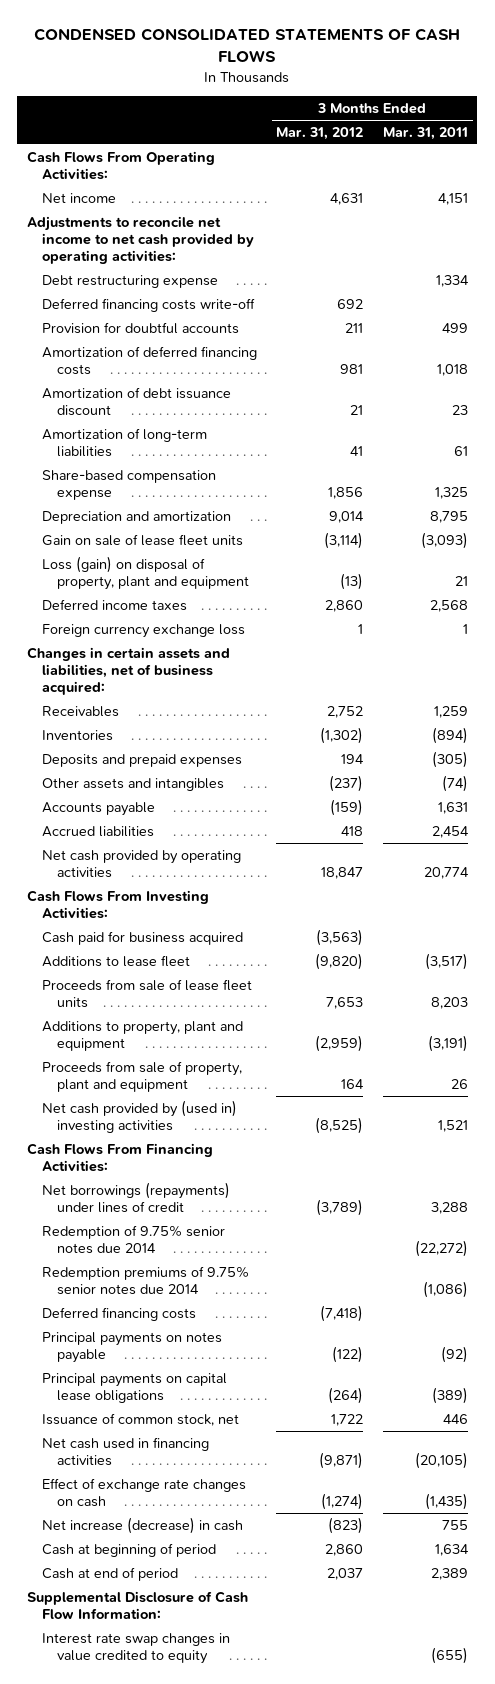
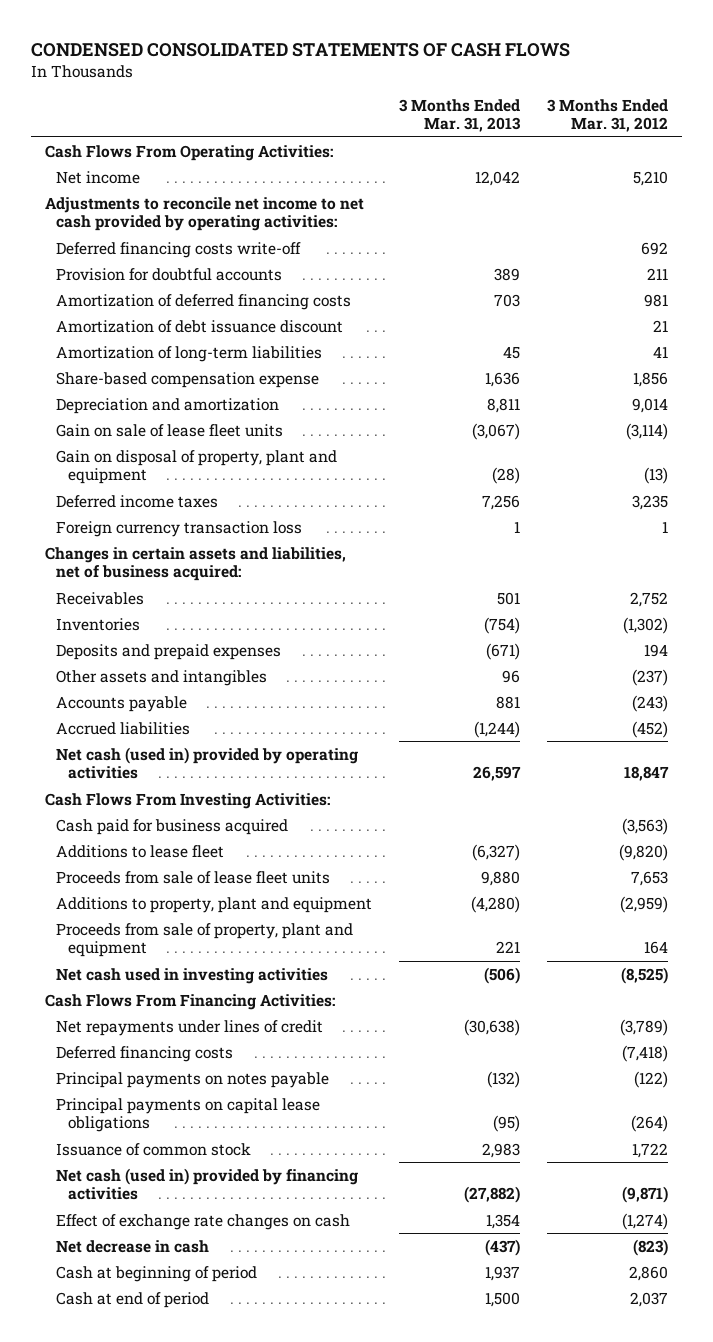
[382,126,468,140] Mar. 31, 2011 -> none
none -> [399,99,522,133] 3 Months Ended Mar. 31, 2013
[330,192,364,205] 4,631 -> [633,170,669,186] 5,210
[42,274,219,288] Debt restructuring expense -> none
[42,555,250,590] Loss (gain) on disposal of property, plant and equipment -> [56,449,338,485] Gain on disposal of property, plant and equipment
[325,599,364,612] 2,860 -> [632,494,669,510] 3,235
[42,623,246,638] Foreign currency exchange loss -> [56,520,303,537] Foreign currency transaction loss
[330,798,364,816] (159) -> [632,694,669,712] (243)
[341,825,364,836] 418 -> [632,720,669,738] (452)
[42,849,242,878] Net cash provided by operating activities -> [56,746,359,780] Net cash (used in) provided by operating activities
[42,1099,238,1133] Net cash provided by (used in) investing activities -> [56,967,329,984] Net cash used in investing activities
[42,1224,226,1254] Redemption of 9.75% senior notes due 2014 -> none
[42,1265,250,1295] Redemption premiums of 9.75% senior notes due 2014 -> none
[42,1181,231,1213] Net borrowings (repayments) under lines of credit -> [56,1019,324,1036] Net repayments under lines of credit
[42,1412,240,1426] Issuance of common stock, net -> [56,1142,252,1156] Issuance of common stock
[42,1436,210,1466] Net cash used in financing activities -> [56,1167,359,1201] Net cash (used in) provided by financing activities
[42,1516,244,1534] Net increase (decrease) in cash -> [56,1239,210,1253] Net decrease in cash
[26,1590,248,1619] Supplemental Disclosure of Cash Flow Information: -> none
[42,1632,231,1664] Interest rate swap changes in value credited to equity -> none

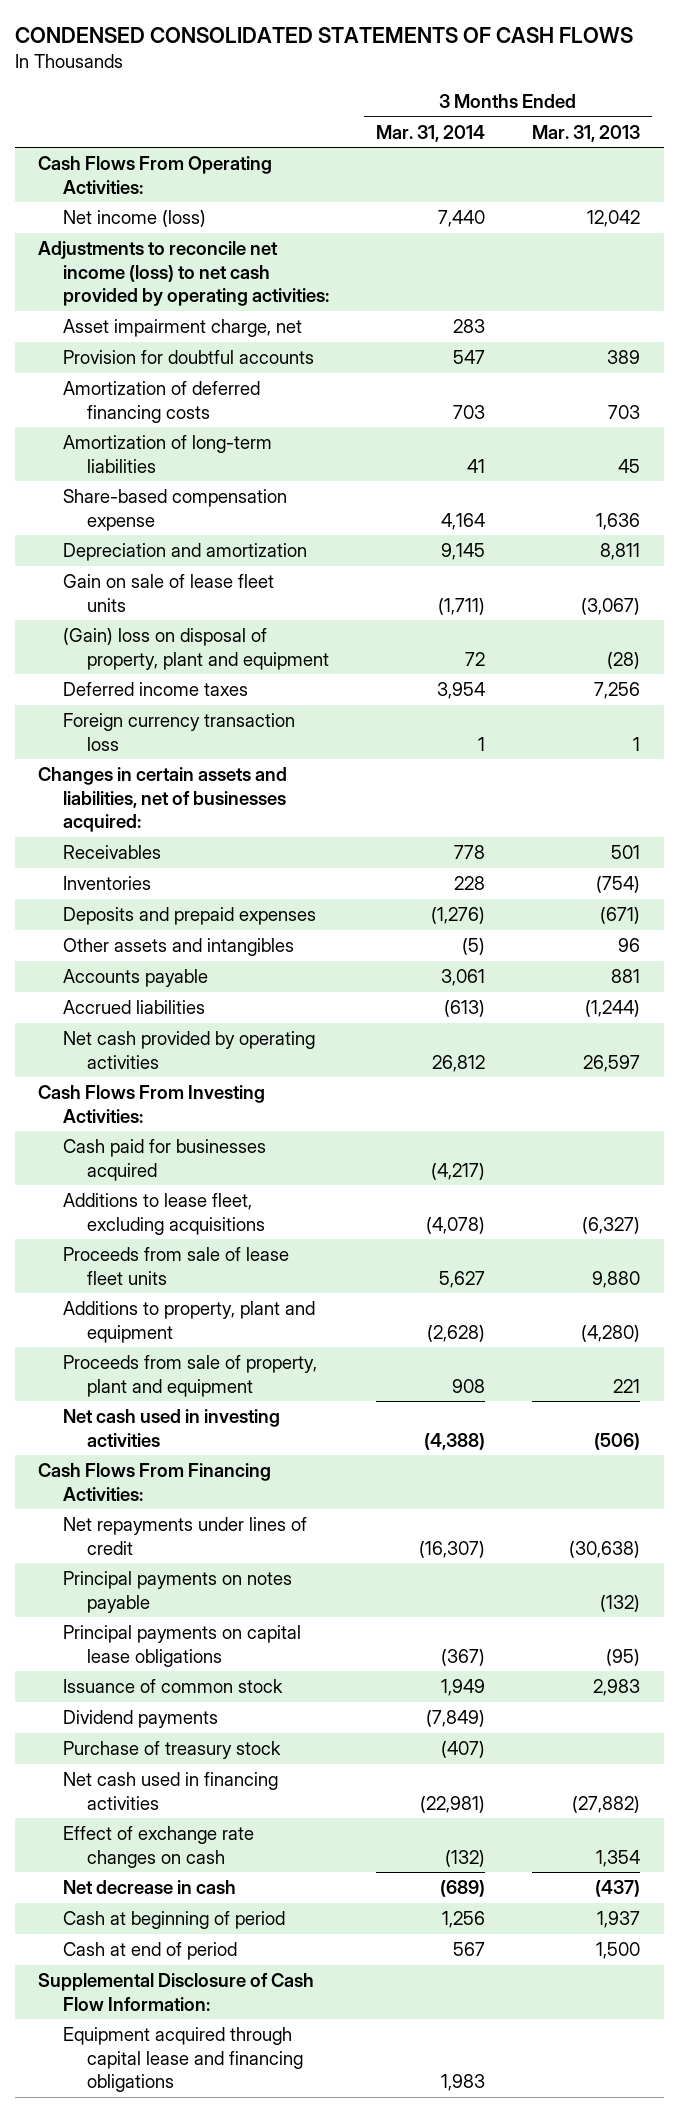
[547,99,669,133] 3 Months Ended Mar. 31, 2012 -> none
none -> [375,124,485,142] Mar. 31, 2014
[56,241,302,258] Deferred financing costs write-off -> none
[56,170,141,184] Net income -> [62,209,206,227] Net income (loss)
[44,196,364,232] Adjustments to reconcile net income to net cash provided by operating activities: -> [38,240,329,307] Adjustments to reconcile net income (loss) to net cash provided by operating activities:
none -> [62,318,302,337] Asset impairment charge, net
[56,319,344,333] Amortization of debt issuance discount -> none
[56,449,338,485] Gain on disposal of property, plant and equipment -> [62,627,329,670] (Gain) loss on disposal of property, plant and equipment
[44,546,346,582] Changes in certain assets and liabilities, net of business acquired: -> [38,766,288,833] Changes in certain assets and liabilities, net of businesses acquired:
[56,746,359,780] Net cash (used in) provided by operating activities -> [62,1030,315,1069] Net cash provided by operating activities
[56,818,289,835] Cash paid for business acquired -> [62,1138,266,1181] Cash paid for businesses acquired
[56,844,225,858] Additions to lease fleet -> [62,1192,265,1235] Additions to lease fleet, excluding acquisitions
[56,1045,234,1062] Deferred financing costs -> none
none -> [62,1709,218,1728] Dividend payments
none -> [62,1740,281,1759] Purchase of treasury stock
[56,1167,359,1201] Net cash (used in) provided by financing activities -> [62,1771,278,1810] Net cash used in financing activities
none -> [38,1972,315,2011] Supplemental Disclosure of Cash Flow Information:
none -> [62,2026,303,2093] Equipment acquired through capital lease and financing obligations

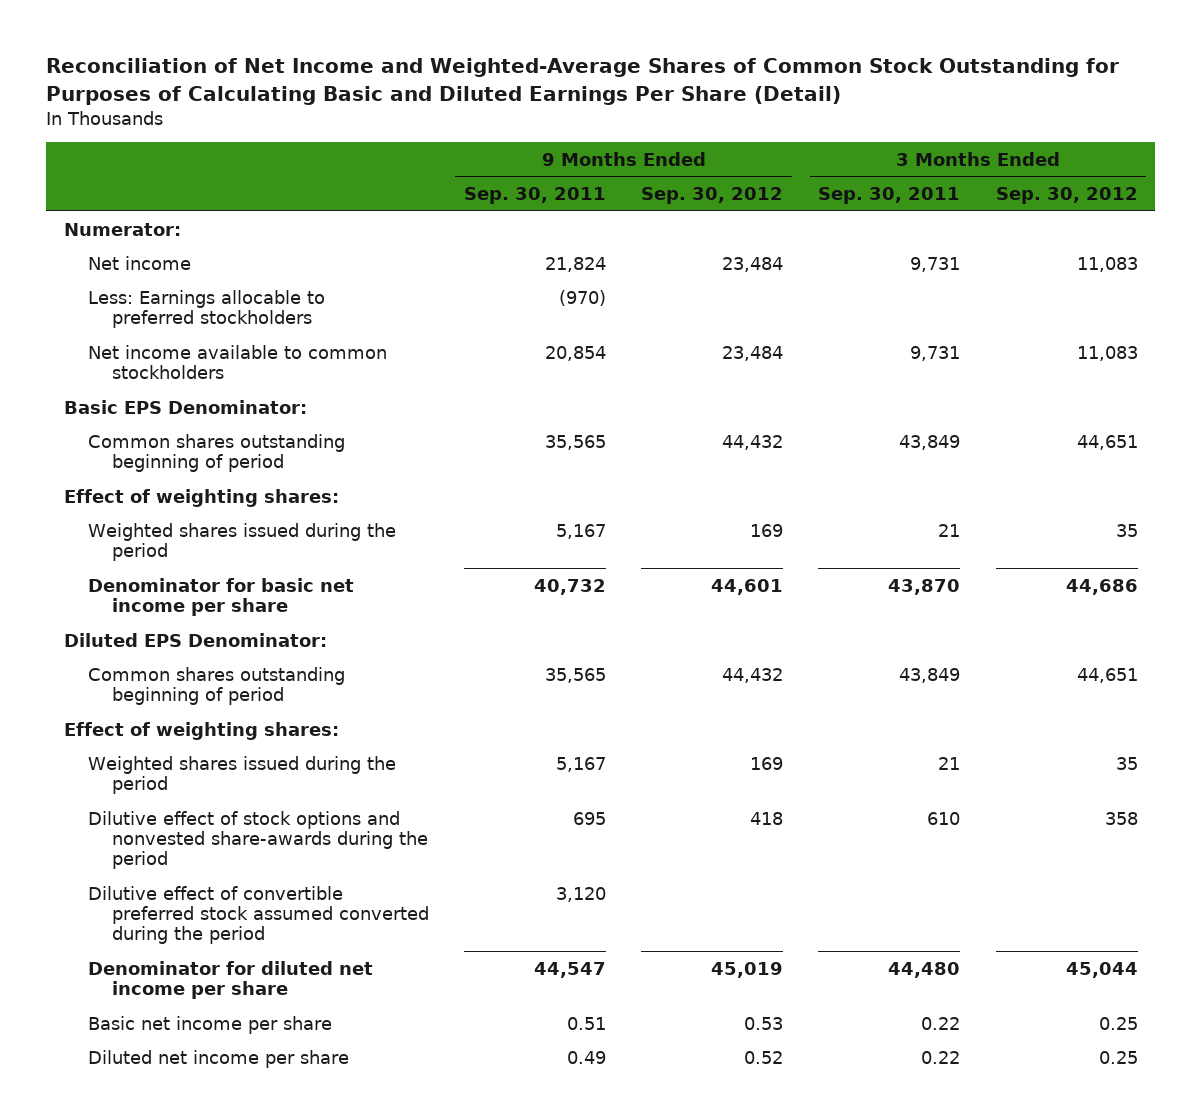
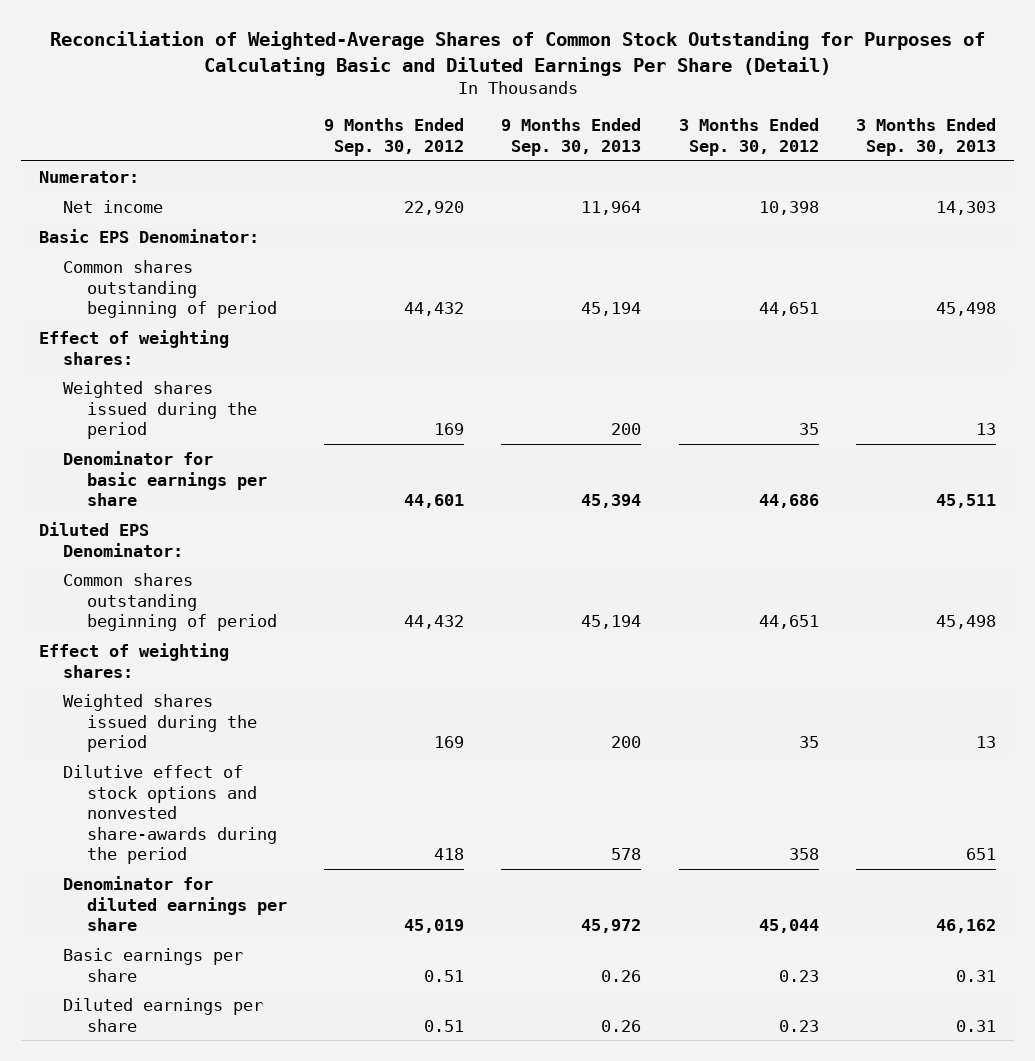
[46,58,1120,105] Reconciliation of Net Income and Weighted-Average Shares of Common Stock Outstanding for Purposes of Calculating Basic and Diluted Earnings Per Share (Detail) -> [49,31,985,76] Reconciliation of Weighted-Average Shares of Common Stock Outstanding for Purposes of Calculating Basic and Diluted Earnings Per Share (Detail)
[464,187,607,205] Sep. 30, 2011 -> none
[818,187,961,205] Sep. 30, 2011 -> none
none -> [501,117,642,156] 9 Months Ended Sep. 30, 2013
none -> [855,117,996,156] 3 Months Ended Sep. 30, 2013
[87,289,325,328] Less: Earnings allocable to preferred stockholders -> none
[87,344,387,379] Net income available to common stockholders -> none
[722,256,784,272] 23,484 -> [404,200,465,215] 22,920
[1076,256,1138,272] 11,083 -> [758,200,819,215] 10,398
[87,577,354,616] Denominator for basic net income per share -> [63,450,267,507] Denominator for basic earnings per share
[87,885,429,945] Dilutive effect of convertible preferred stock assumed converted during the period -> none
[87,960,373,999] Denominator for diluted net income per share -> [63,875,287,932] Denominator for diluted earnings per share
[87,1015,332,1034] Basic net income per share -> [63,947,244,982] Basic earnings per share
[744,1016,784,1030] 0.53 -> [424,969,465,982] 0.51
[1098,1016,1138,1030] 0.25 -> [778,969,819,982] 0.23
[87,1049,349,1068] Diluted net income per share -> [63,997,264,1032] Diluted earnings per share
[744,1050,784,1064] 0.52 -> [424,1019,465,1032] 0.51
[1098,1050,1138,1064] 0.25 -> [778,1019,819,1032] 0.23

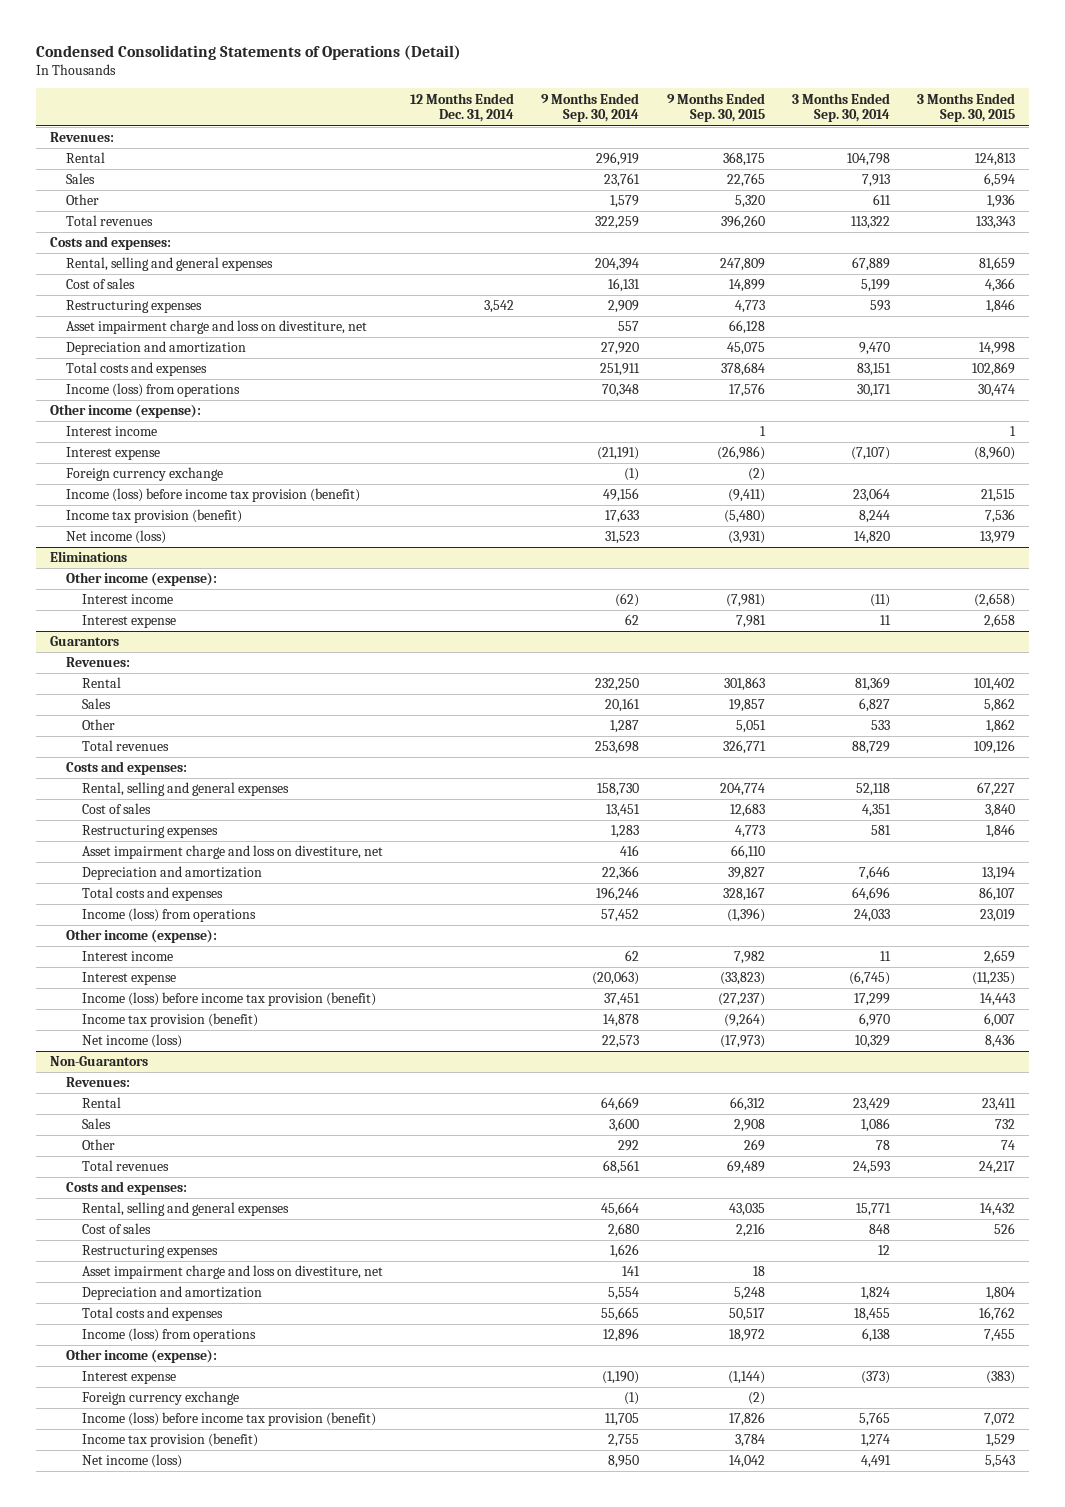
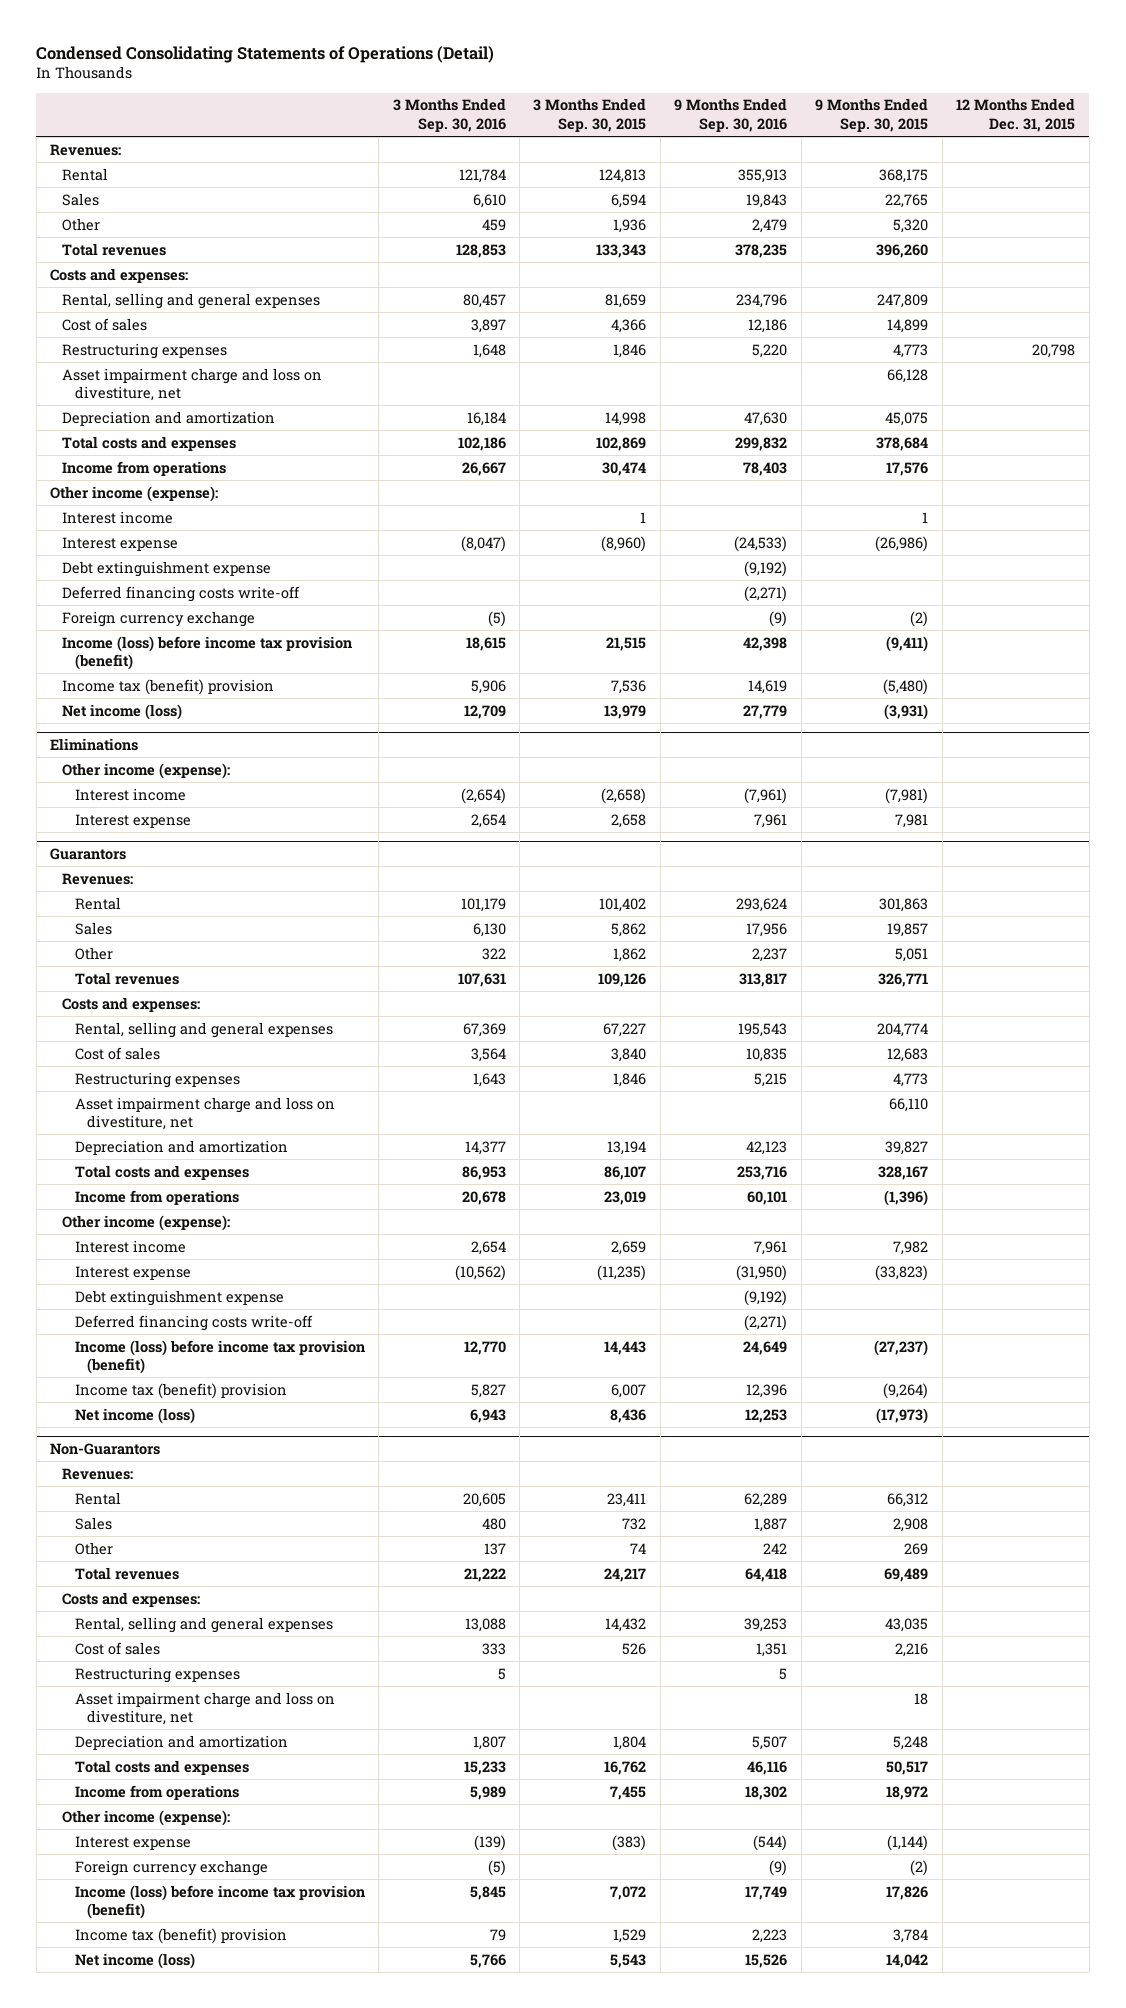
[409,92,514,123] 12 Months Ended Dec. 31, 2014 -> none
[541,92,640,123] 9 Months Ended Sep. 30, 2014 -> none
[791,92,890,123] 3 Months Ended Sep. 30, 2014 -> none
none -> [392,98,506,133] 3 Months Ended Sep. 30, 2016
none -> [674,98,788,133] 9 Months Ended Sep. 30, 2016
none -> [956,98,1076,133] 12 Months Ended Dec. 31, 2015
[65,383,240,398] Income (loss) from operations -> [62,460,227,476] Income from operations
none -> [62,560,272,577] Debt extinguishment expense
none -> [62,585,301,602] Deferred financing costs write-off
[65,509,242,524] Income tax provision (benefit) -> [62,678,275,695] Income tax (benefit) provision
[81,908,256,923] Income (loss) from operations -> [74,1189,239,1205] Income from operations
none -> [74,1289,284,1306] Debt extinguishment expense
none -> [74,1314,313,1331] Deferred financing costs write-off
[81,1013,258,1028] Income tax provision (benefit) -> [74,1382,287,1399] Income tax (benefit) provision
[81,1328,256,1343] Income (loss) from operations -> [74,1784,239,1800] Income from operations
[81,1433,258,1448] Income tax provision (benefit) -> [74,1927,287,1944] Income tax (benefit) provision

